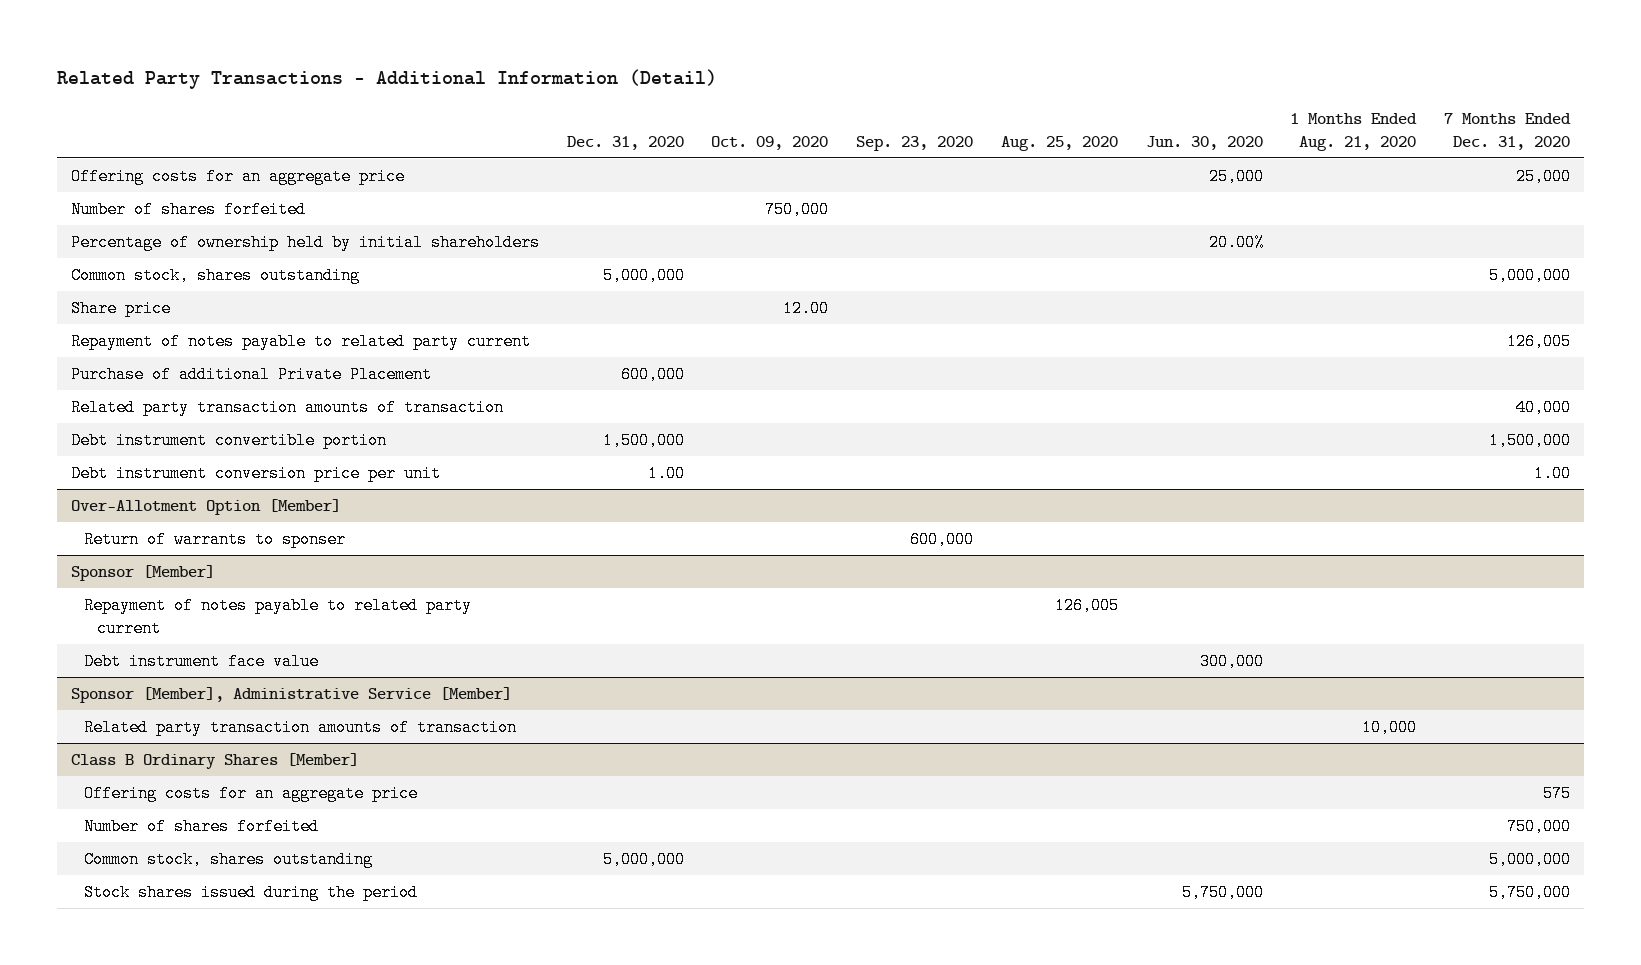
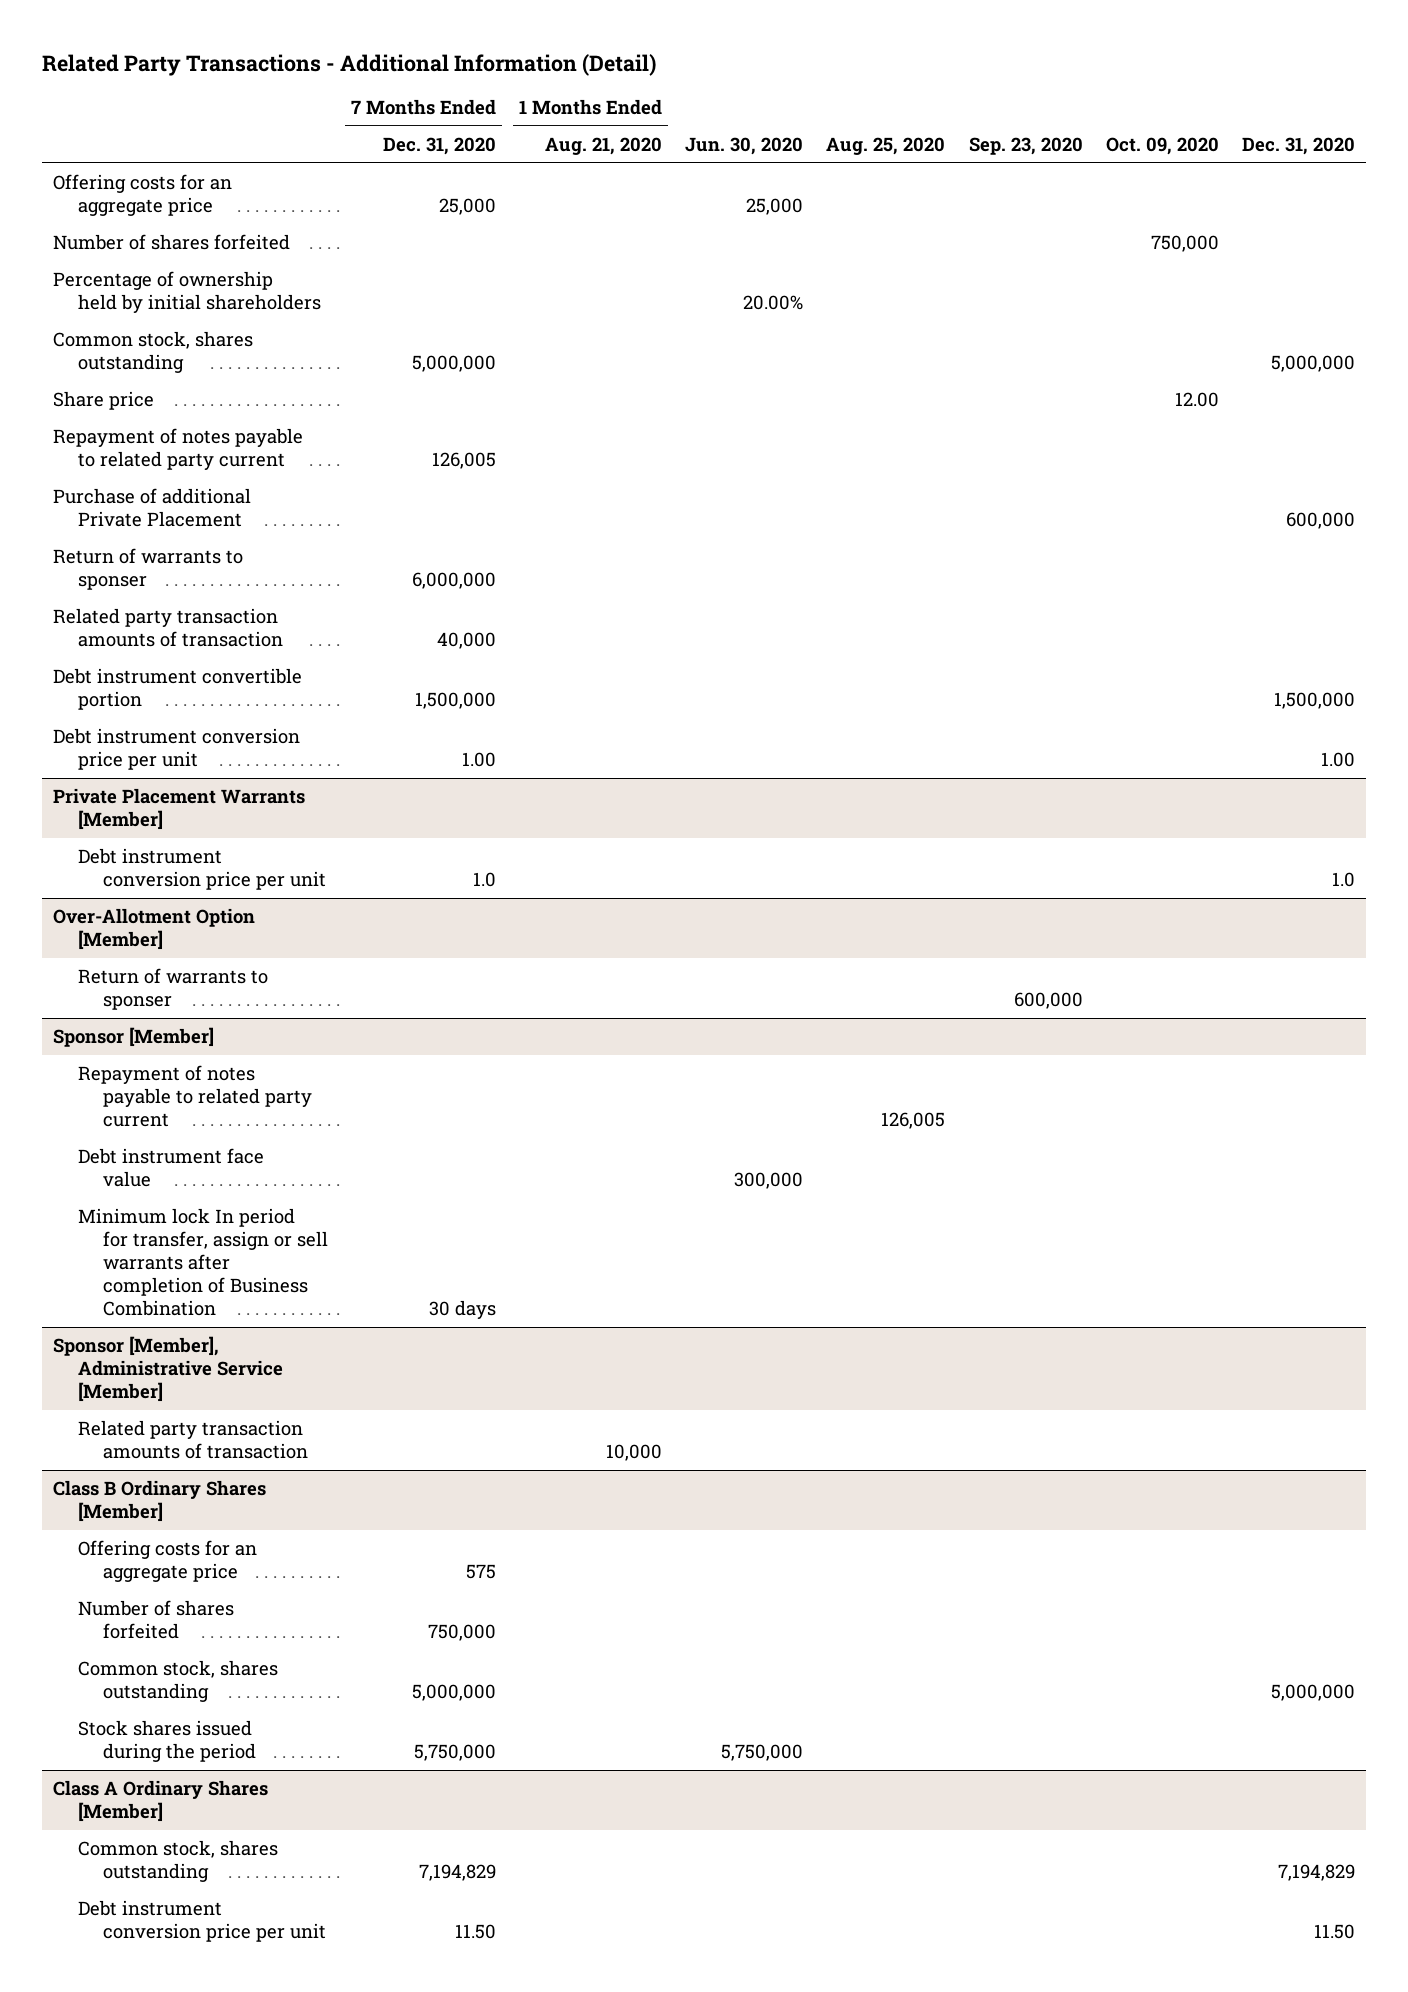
none -> [53,548,244,590] Return of warrants to sponser
none -> [53,788,306,830] Private Placement Warrants [Member]
none -> [78,848,326,890] Debt instrument conversion price per unit
none -> [78,1208,328,1316] Minimum lock In period for transfer, assign or sell warrants after completion of Business Combination
none -> [53,1780,269,1822] Class A Ordinary Shares [Member]
none -> [78,1840,279,1882] Common stock, shares outstanding
none -> [78,1900,326,1942] Debt instrument conversion price per unit

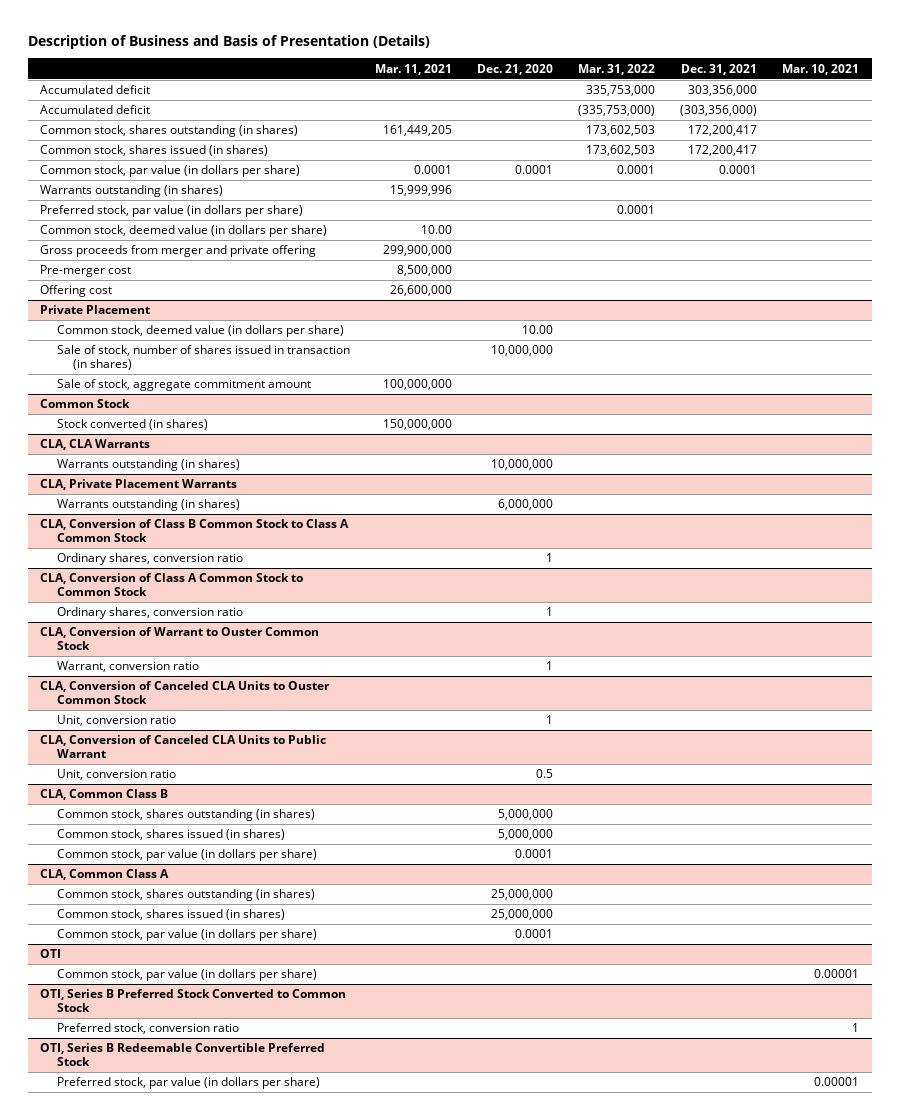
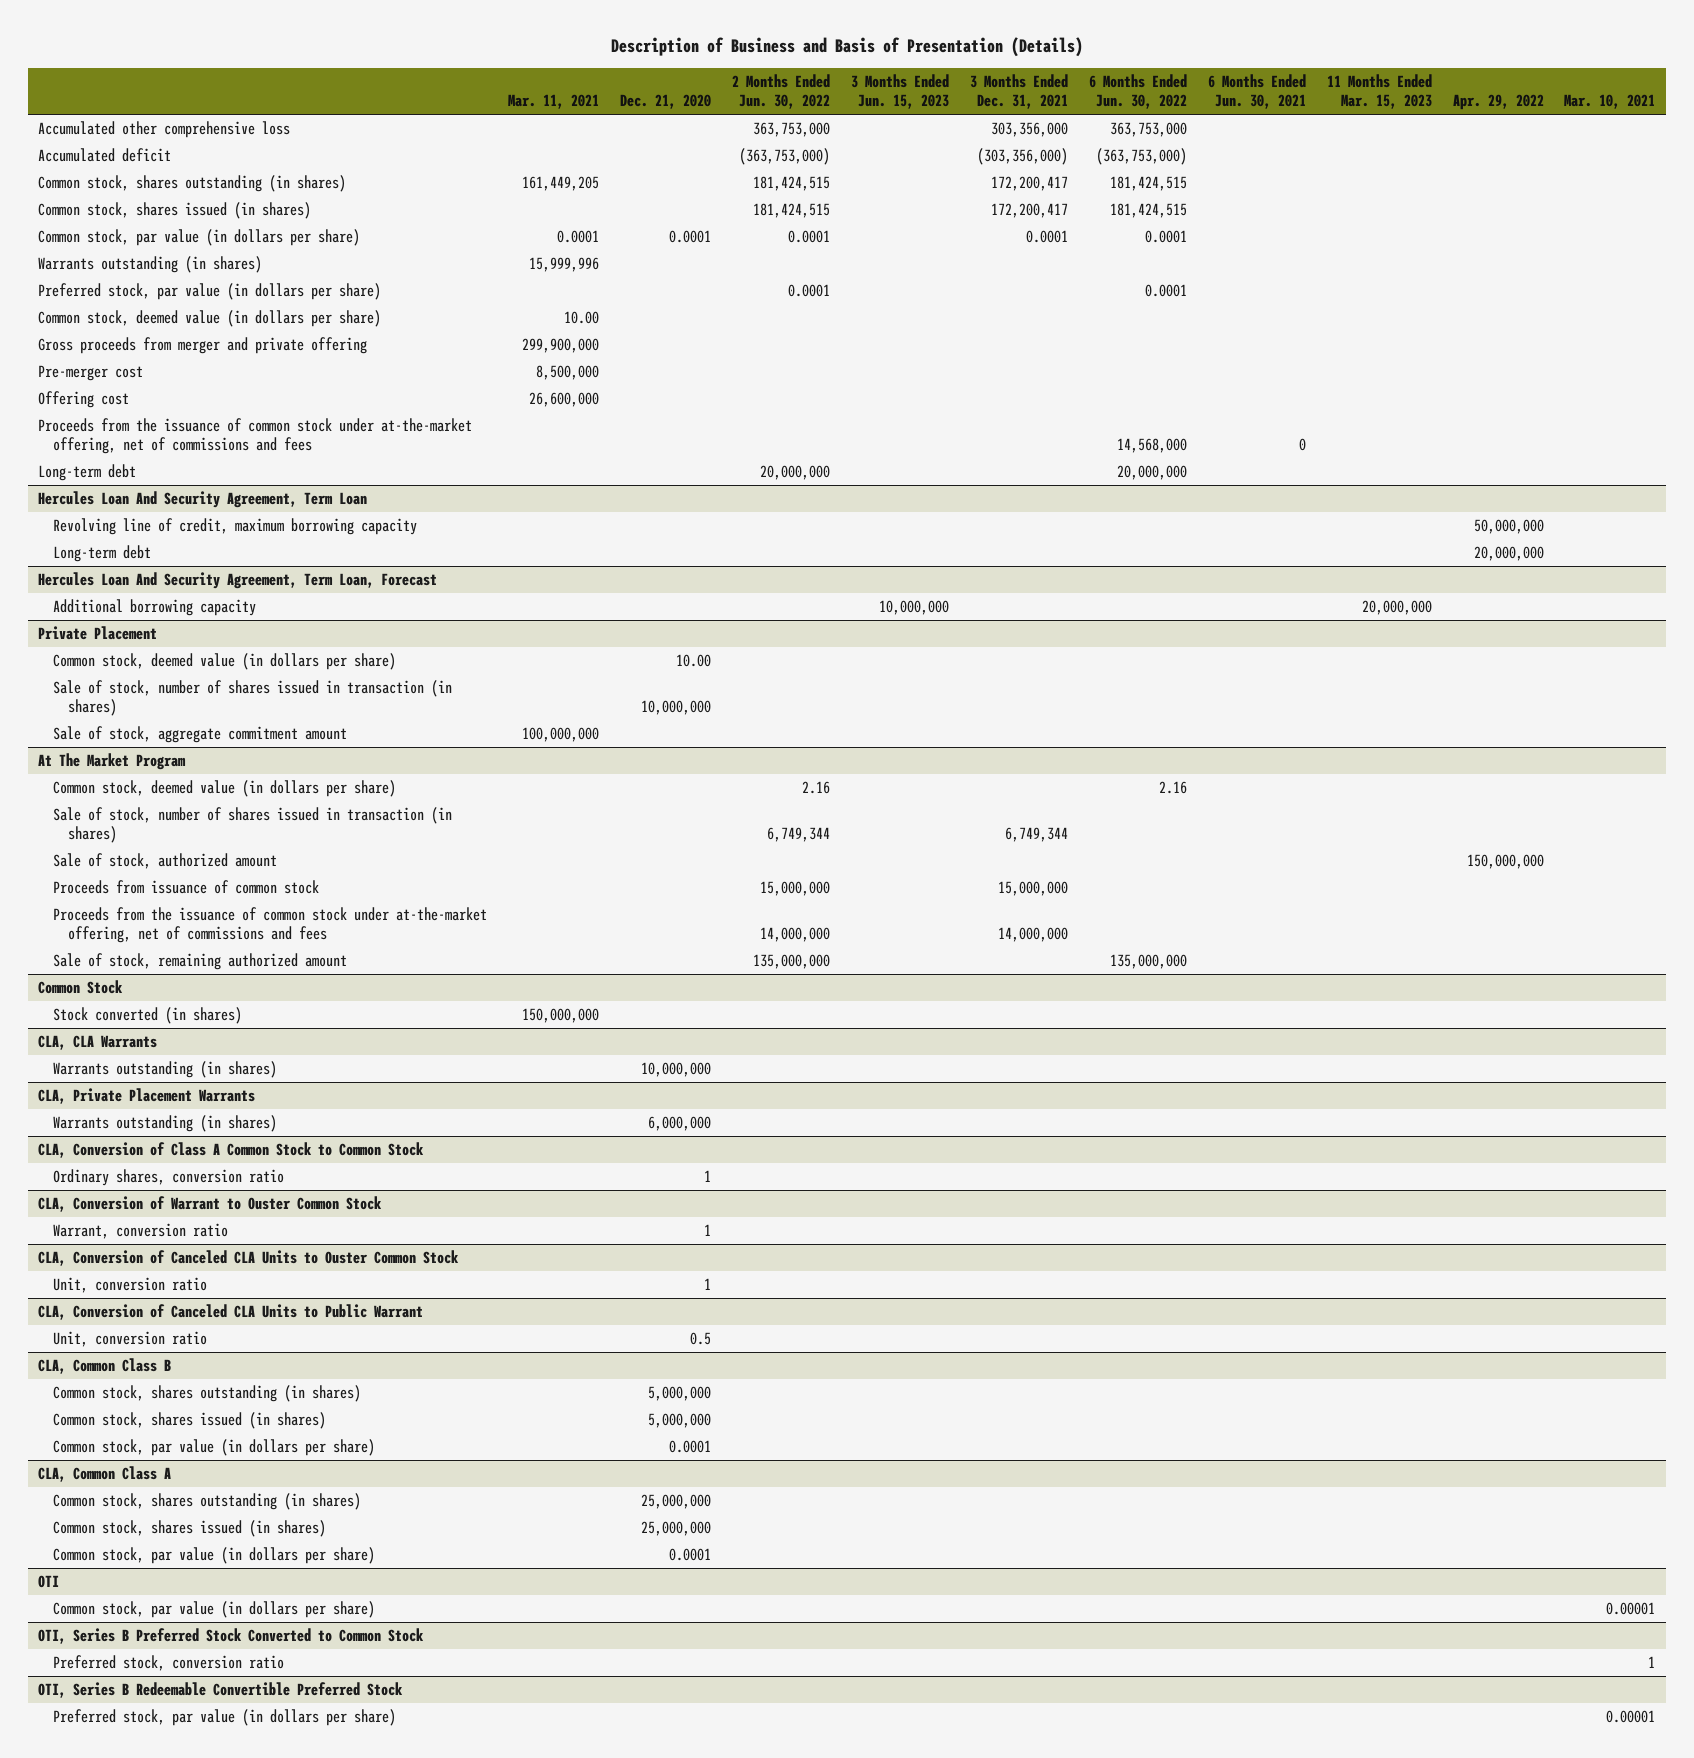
[577,63,655,75] Mar. 31, 2022 -> none
[681,63,758,75] Dec. 31, 2021 -> none
none -> [732,74,831,110] 2 Months Ended Jun. 30, 2022
none -> [850,74,949,110] 3 Months Ended Jun. 15, 2023
none -> [969,74,1068,110] 3 Months Ended Dec. 31, 2021
none -> [1088,74,1187,110] 6 Months Ended Jun. 30, 2022
none -> [1207,74,1306,110] 6 Months Ended Jun. 30, 2021
none -> [1326,74,1432,110] 11 Months Ended Mar. 15, 2023
none -> [1452,94,1544,111] Apr. 29, 2022
[40,85,151,95] Accumulated deficit -> [38,121,291,139] Accumulated other comprehensive loss
none -> [38,418,473,455] Proceeds from the issuance of common stock under at-the-market offering, net of commissions and fees
none -> [38,464,137,482] Long-term debt
none -> [38,491,368,509] Hercules Loan And Security Agreement, Term Loan
none -> [53,518,418,536] Revolving line of credit, maximum borrowing capacity
none -> [53,545,152,563] Long-term debt
none -> [38,572,438,590] Hercules Loan And Security Agreement, Term Loan, Forecast
none -> [53,599,257,617] Additional borrowing capacity
none -> [38,753,187,771] At The Market Program
none -> [53,780,397,798] Common stock, deemed value (in dollars per share)
none -> [53,807,453,844] Sale of stock, number of shares issued in transaction (in shares)
none -> [53,853,278,870] Sale of stock, authorized amount
none -> [53,880,320,895] Proceeds from issuance of common stock
none -> [53,907,488,944] Proceeds from the issuance of common stock under at-the-market offering, net of commissions and fees
none -> [53,953,348,971] Sale of stock, remaining authorized amount
[40,519,350,543] CLA, Conversion of Class B Common Stock to Class A Common Stock -> none
[56,553,243,566] Ordinary shares, conversion ratio -> none

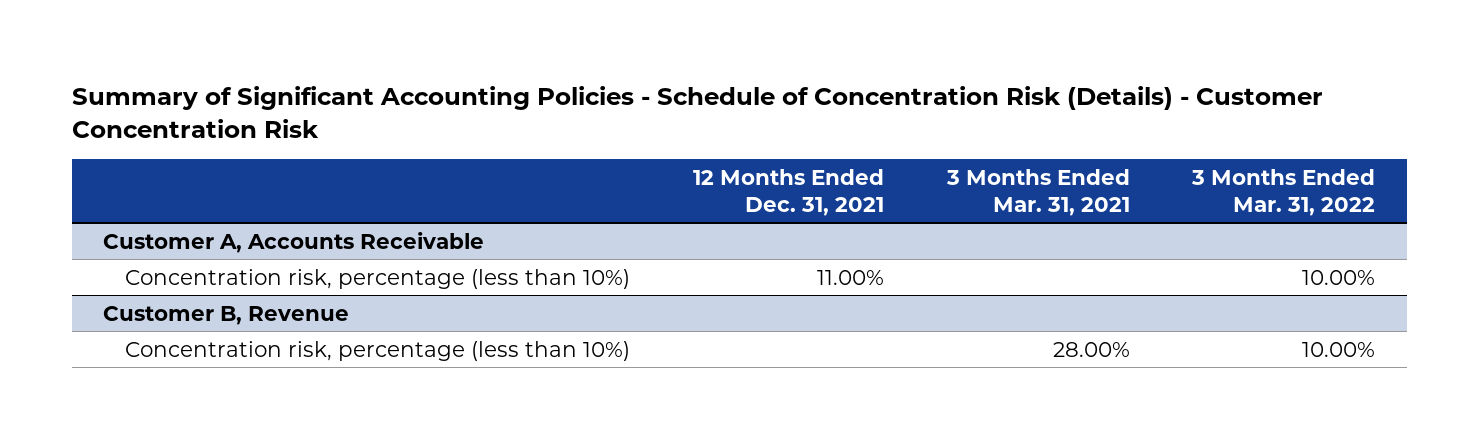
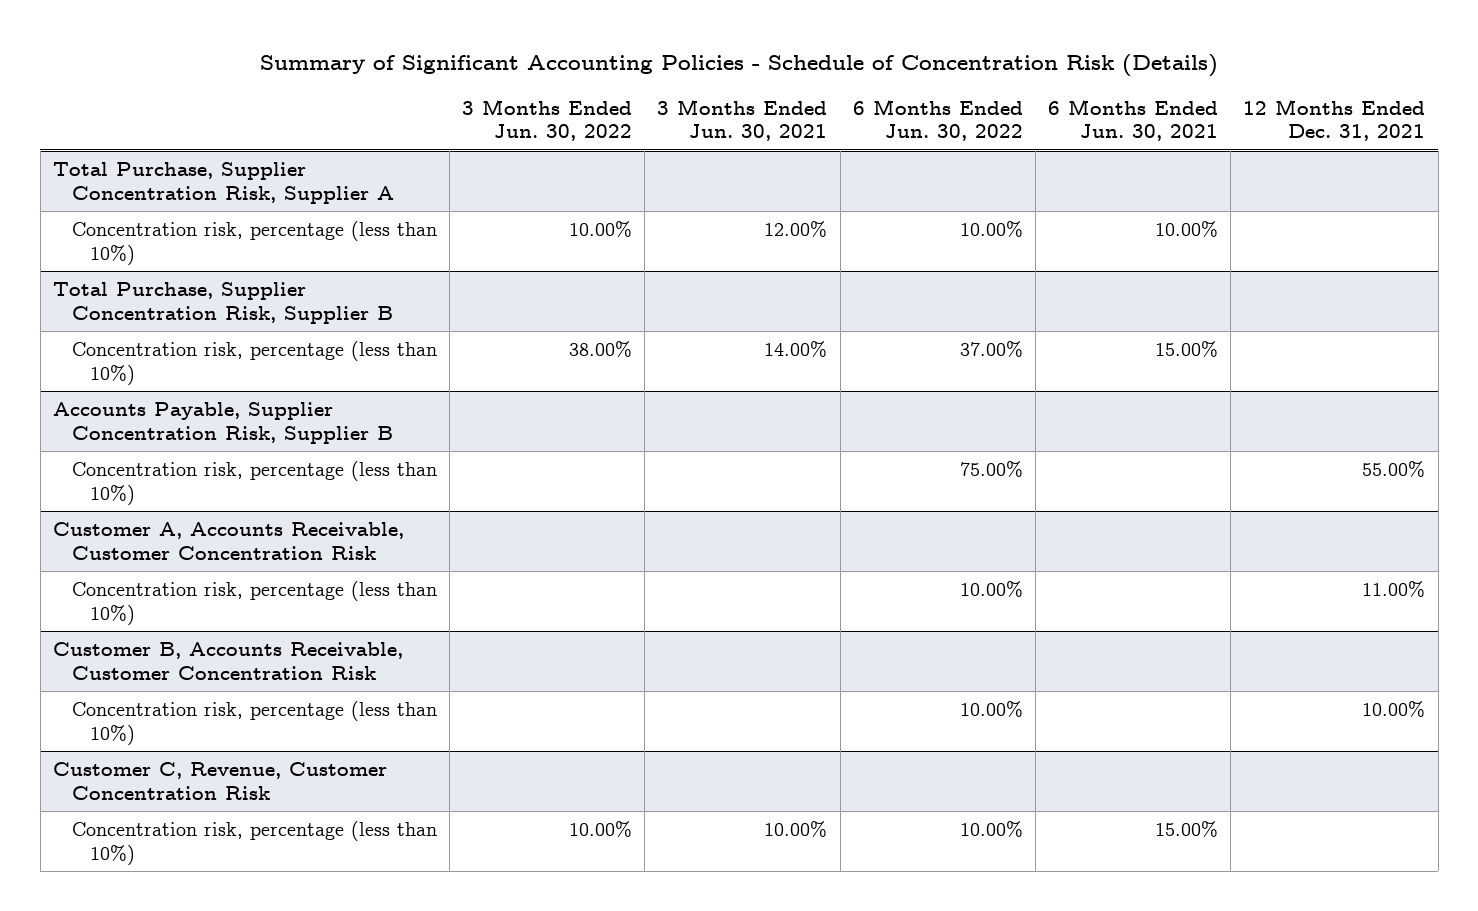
[71,85,1323,138] Summary of Significant Accounting Policies - Schedule of Concentration Risk (Details) - Customer Concentration Risk -> [260,54,1219,78] Summary of Significant Accounting Policies - Schedule of Concentration Risk (Details)
[945,168,1130,216] 3 Months Ended Mar. 31, 2021 -> none
[1191,168,1376,216] 3 Months Ended Mar. 31, 2022 -> none
none -> [461,98,632,142] 3 Months Ended Jun. 30, 2022
none -> [657,98,828,142] 3 Months Ended Jun. 30, 2021
none -> [852,98,1023,142] 6 Months Ended Jun. 30, 2022
none -> [1048,98,1219,142] 6 Months Ended Jun. 30, 2021
none -> [52,162,394,204] Total Purchase, Supplier Concentration Risk, Supplier A
none -> [71,221,437,265] Concentration risk, percentage (less than 10%)
none -> [52,282,393,324] Total Purchase, Supplier Concentration Risk, Supplier B
none -> [71,341,437,385] Concentration risk, percentage (less than 10%)
none -> [52,402,393,444] Accounts Payable, Supplier Concentration Risk, Supplier B
none -> [71,461,437,505] Concentration risk, percentage (less than 10%)
[103,231,485,253] Customer A, Accounts Receivable -> [52,522,404,560] Customer A, Accounts Receivable, Customer Concentration Risk
[103,305,350,325] Customer B, Revenue -> none
[125,340,631,361] Concentration risk, percentage (less than 10%) -> none
none -> [52,642,403,680] Customer B, Accounts Receivable, Customer Concentration Risk
none -> [71,701,437,745] Concentration risk, percentage (less than 10%)
none -> [52,762,387,800] Customer C, Revenue, Customer Concentration Risk
none -> [71,821,437,865] Concentration risk, percentage (less than 10%)

